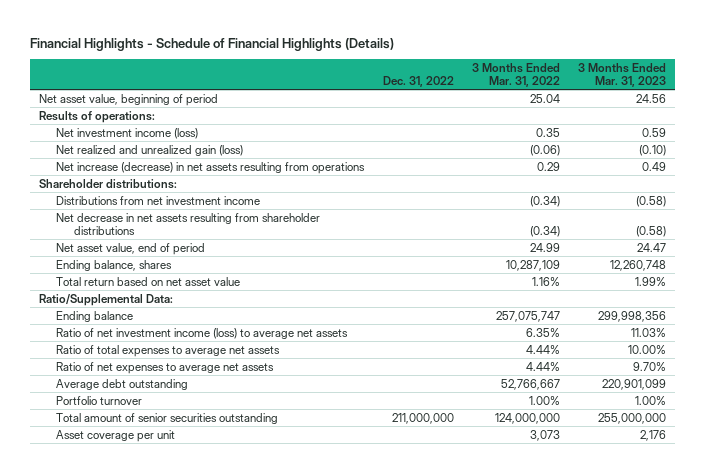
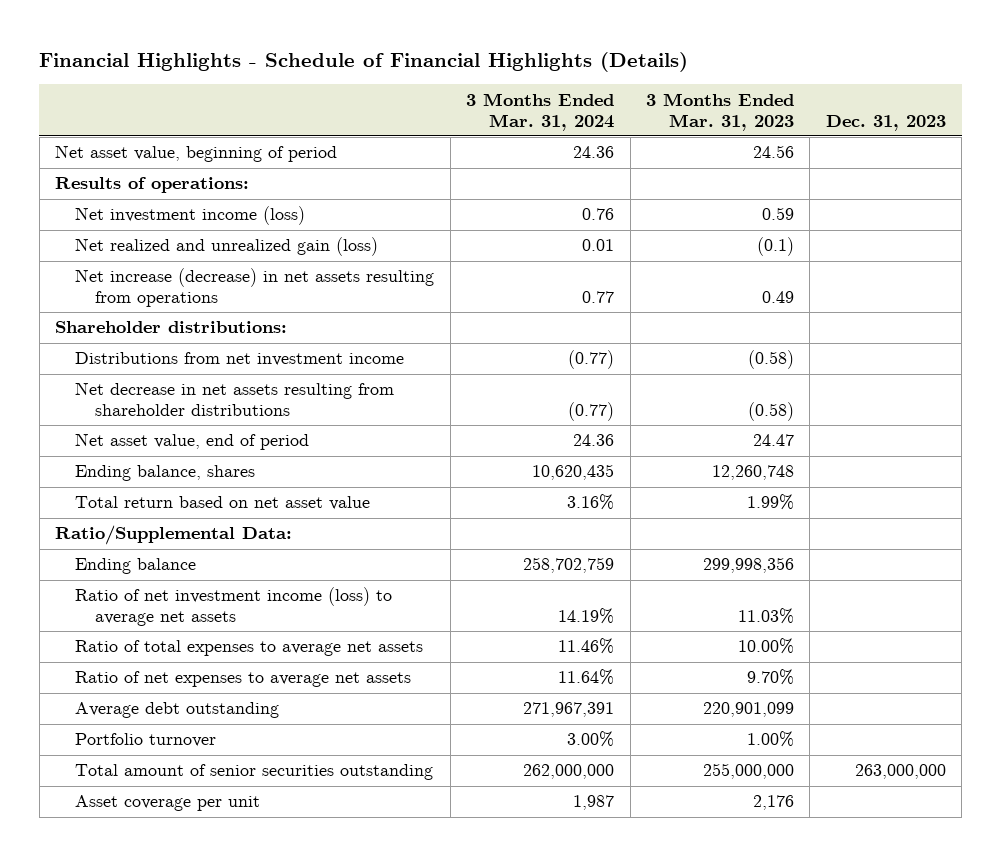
[382,76,454,88] Dec. 31, 2022 -> none
[471,62,560,88] 3 Months Ended Mar. 31, 2022 -> none
none -> [466,92,615,131] 3 Months Ended Mar. 31, 2024
none -> [825,114,946,131] Dec. 31, 2023
[638,144,666,156] (0.10) -> [756,237,794,257] (0.1)

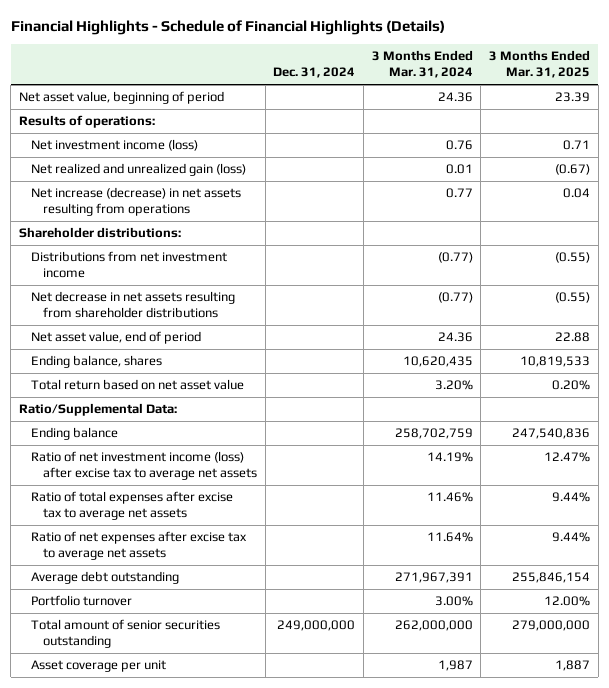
[645,92,794,131] 3 Months Ended Mar. 31, 2023 -> none
[825,114,946,131] Dec. 31, 2023 -> none
none -> [273,67,356,79] Dec. 31, 2024
none -> [489,50,591,79] 3 Months Ended Mar. 31, 2025
[567,494,615,511] 3.16% -> [434,380,473,391] 3.20%
[75,587,393,627] Ratio of net investment income (loss) to average net assets -> [30,451,258,481] Ratio of net investment income (loss) after excise tax to average net assets
[75,640,424,657] Ratio of total expenses to average net assets -> [30,491,233,521] Ratio of total expenses after excise tax to average net assets
[75,671,412,688] Ratio of net expenses to average net assets -> [30,531,247,561] Ratio of net expenses after excise tax to average net assets

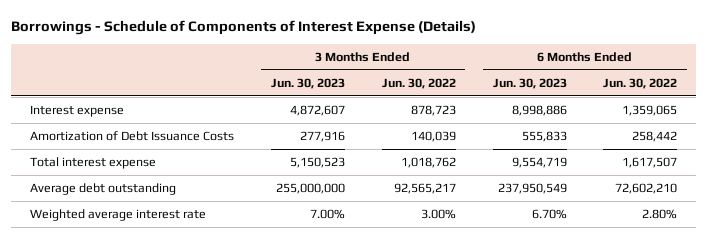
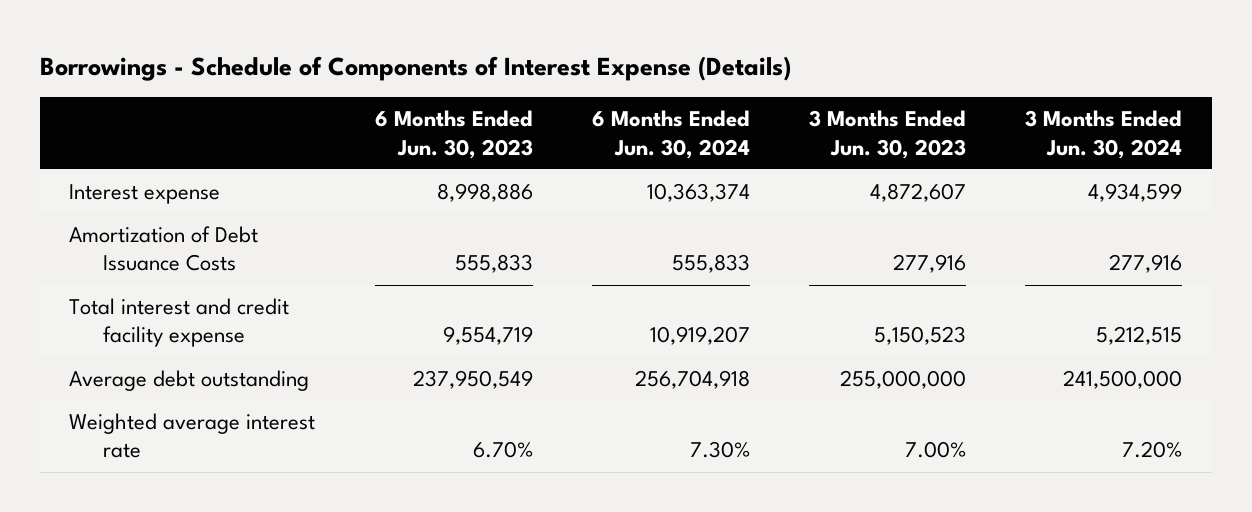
[381,77,456,89] Jun. 30, 2022 -> none
[603,77,678,89] Jun. 30, 2022 -> none
none -> [591,110,750,159] 6 Months Ended Jun. 30, 2024
none -> [1025,110,1183,159] 3 Months Ended Jun. 30, 2024
[29,157,156,170] Total interest expense -> [69,298,290,348] Total interest and credit facility expense

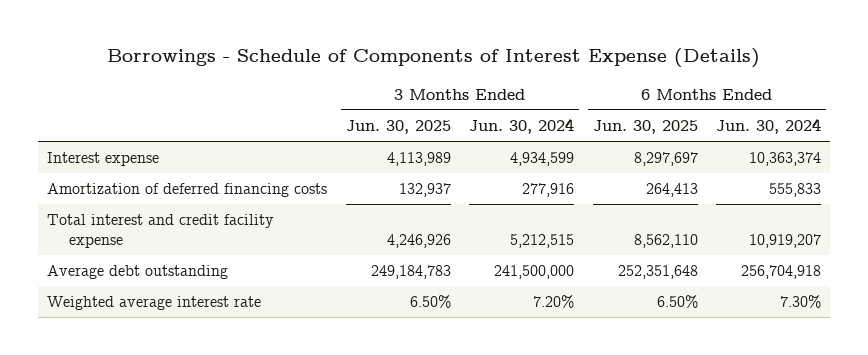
[374,110,533,159] 6 Months Ended Jun. 30, 2023 -> none
[809,110,967,159] 3 Months Ended Jun. 30, 2023 -> none
none -> [345,119,451,134] Jun. 30, 2025
none -> [592,119,698,134] Jun. 30, 2025
[69,226,259,272] Amortization of Debt Issuance Costs -> [47,183,328,198] Amortization of deferred financing costs

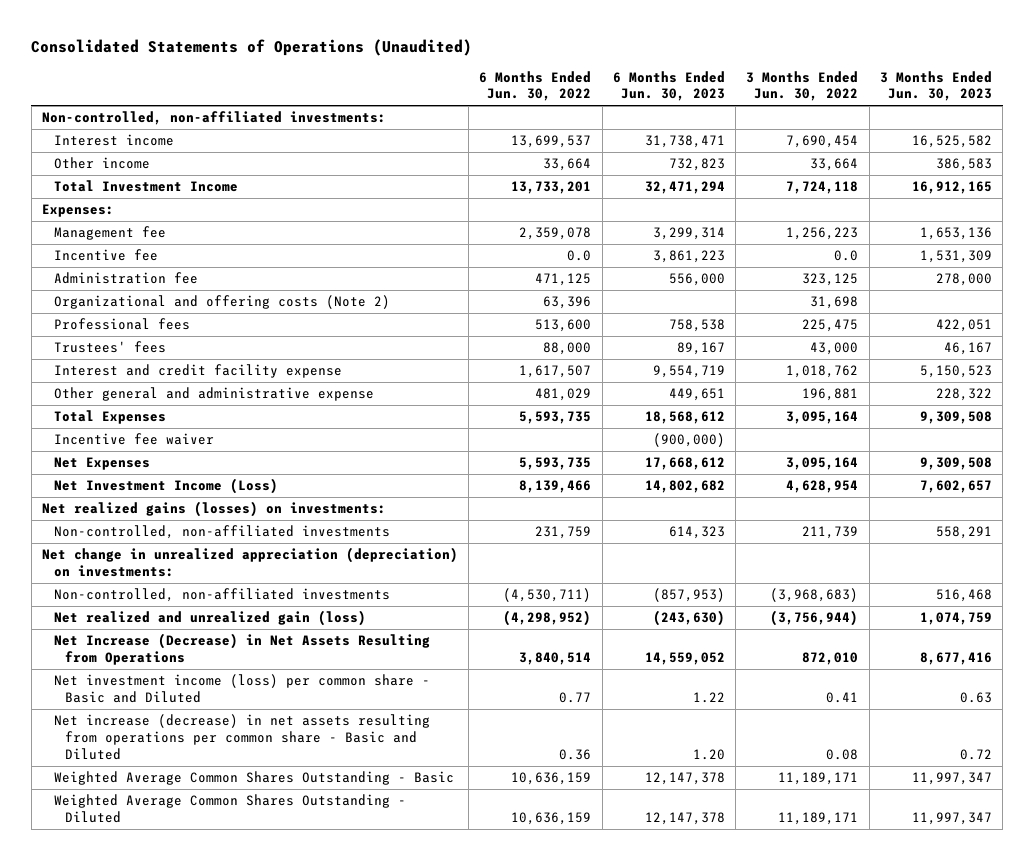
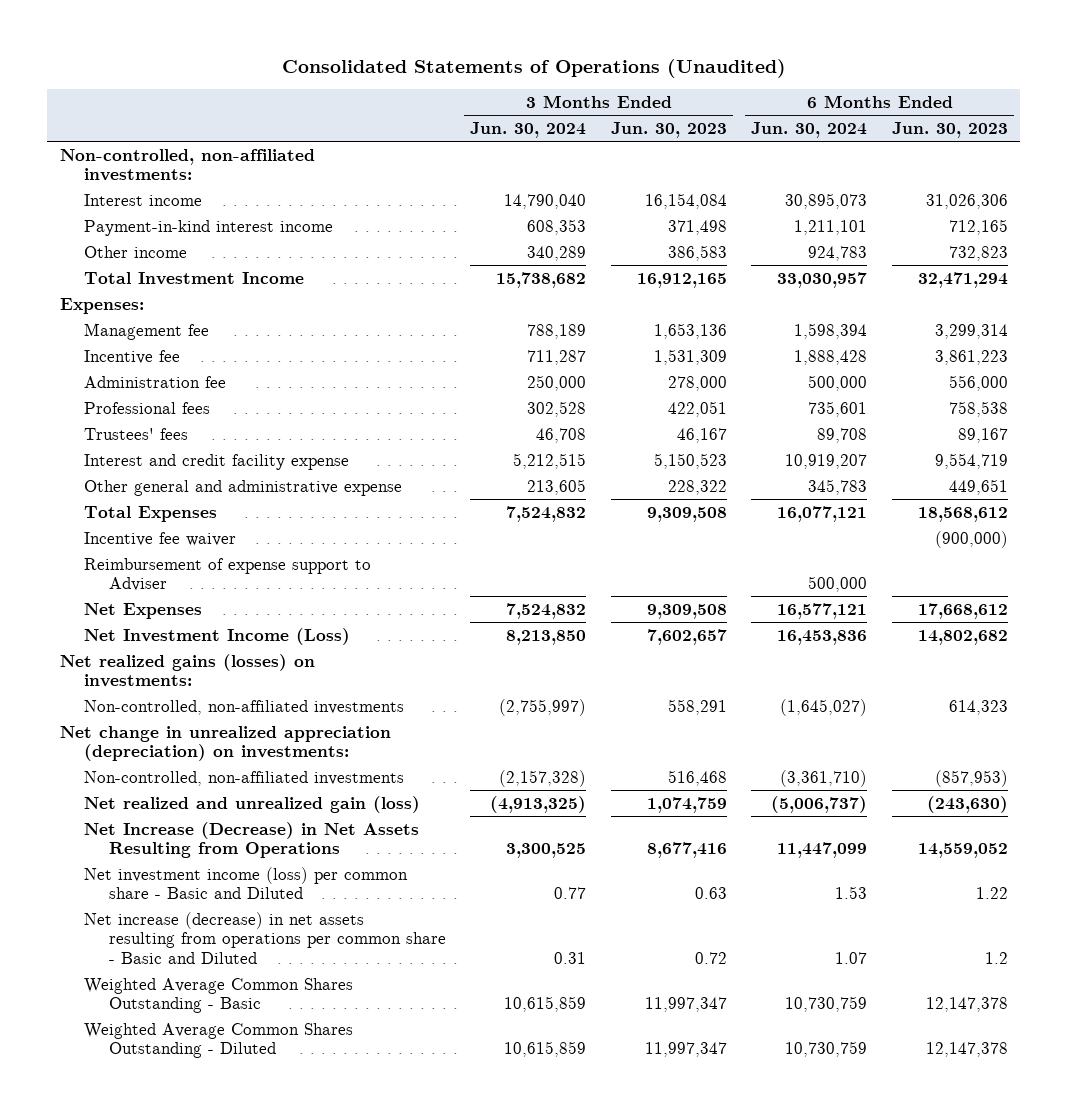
[479,70,592,102] 6 Months Ended Jun. 30, 2022 -> none
[746,70,859,102] 3 Months Ended Jun. 30, 2022 -> none
none -> [470,121,587,138] Jun. 30, 2024
none -> [751,121,868,138] Jun. 30, 2024
[644,135,725,149] 31,738,471 -> [925,193,1008,209] 31,026,306
[911,135,992,149] 16,525,582 -> [644,192,727,209] 16,154,084
none -> [84,219,334,236] Payment-in-kind interest income
[53,295,390,310] Organizational and offering costs (Note 2) -> none
none -> [84,557,372,592] Reimbursement of expense support to Adviser
[692,748,725,760] 1.20 -> [984,951,1008,964] 1.2

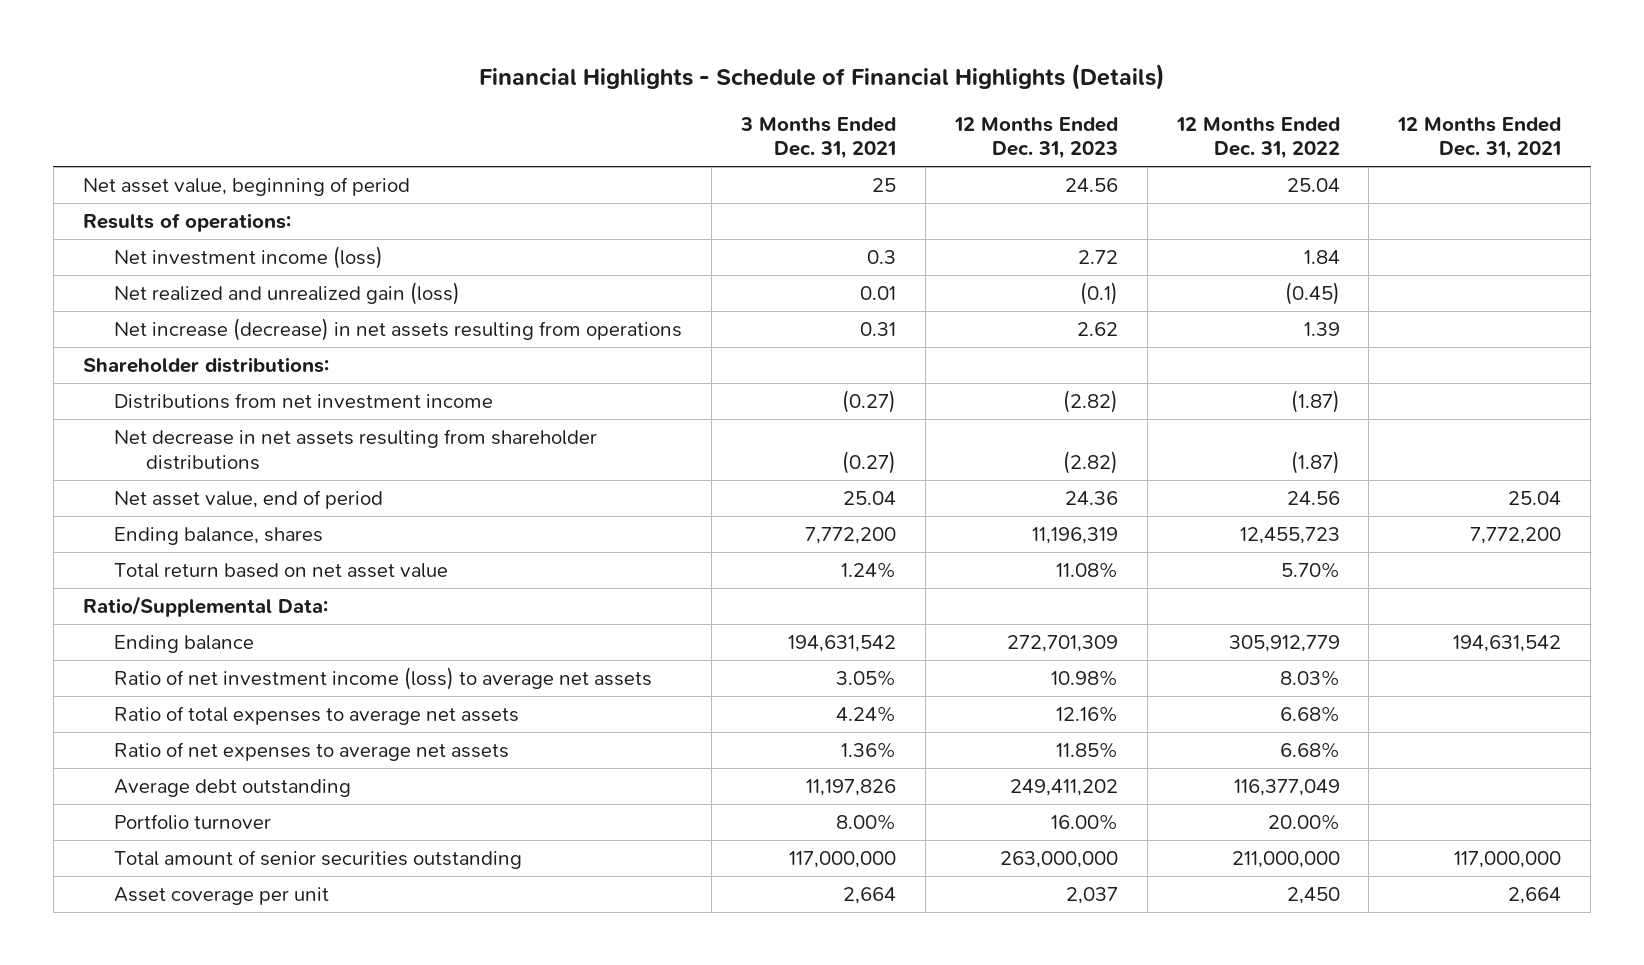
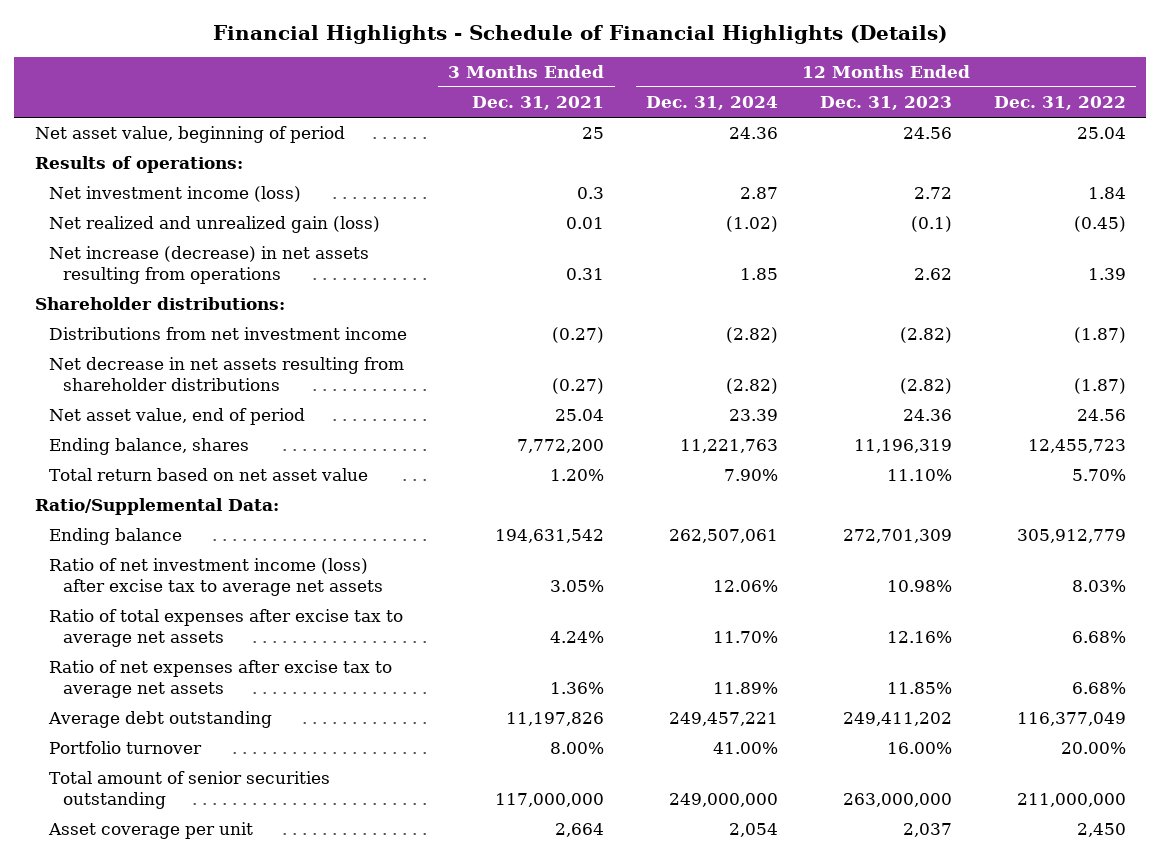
[1397,116,1562,160] 12 Months Ended Dec. 31, 2021 -> none
none -> [646,96,779,111] Dec. 31, 2024
[841,562,897,579] 1.24% -> [550,469,605,482] 1.20%
[1055,562,1118,579] 11.08% -> [886,469,952,482] 11.10%
[114,667,653,691] Ratio of net investment income (loss) to average net assets -> [48,558,383,596] Ratio of net investment income (loss) after excise tax to average net assets
[114,706,520,726] Ratio of total expenses to average net assets -> [48,609,403,647] Ratio of total expenses after excise tax to average net assets
[114,742,510,762] Ratio of net expenses to average net assets -> [48,660,392,698] Ratio of net expenses after excise tax to average net assets

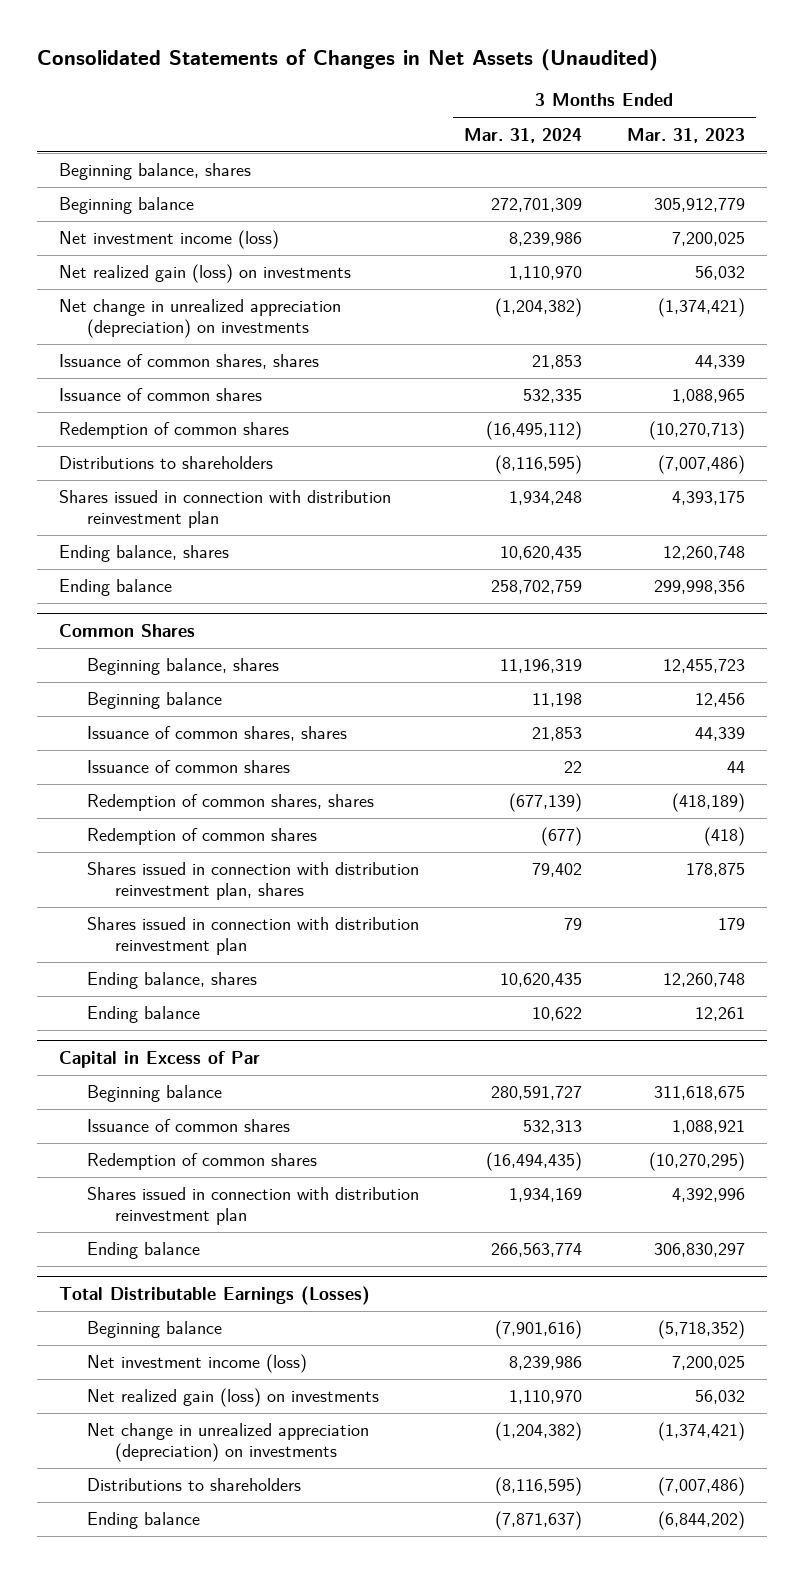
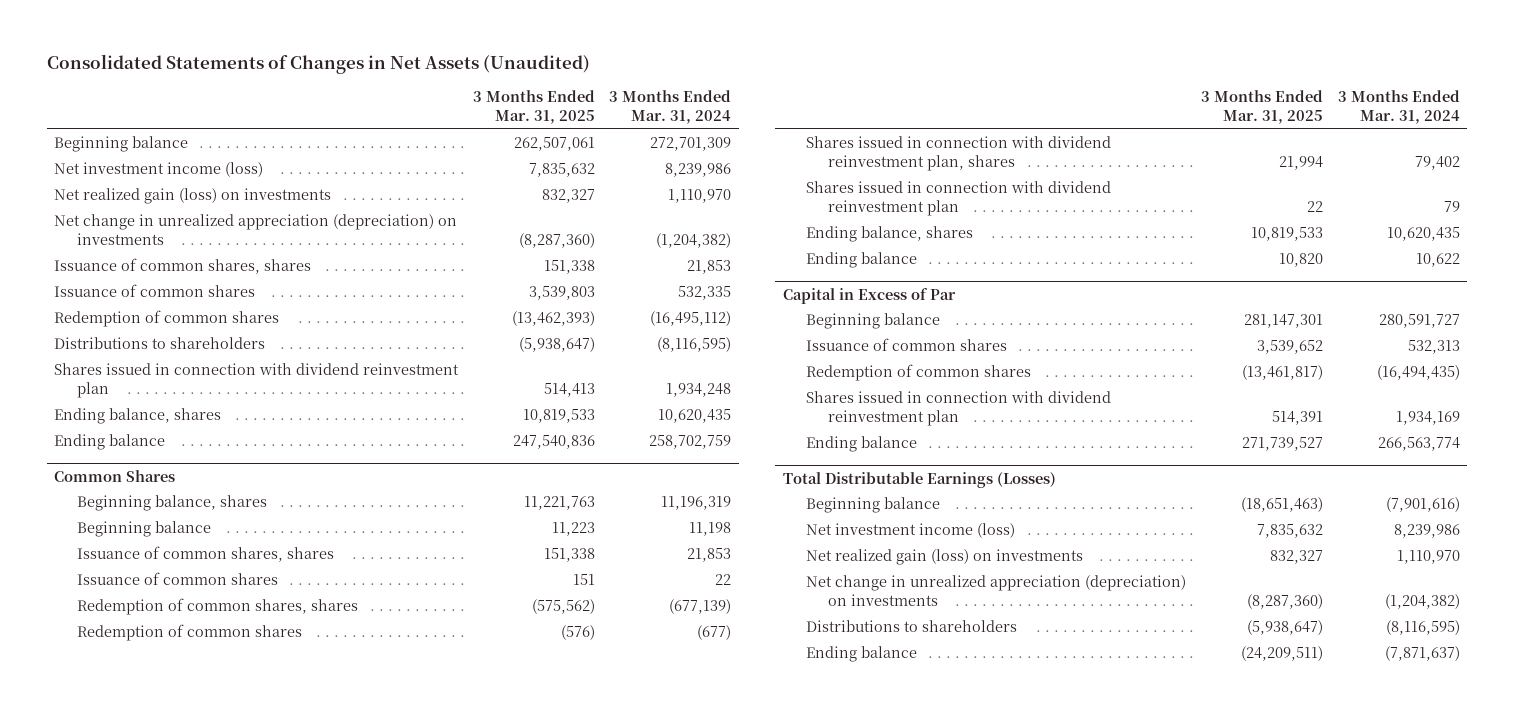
[626,127,745,143] Mar. 31, 2023 -> none
none -> [472,90,595,124] 3 Months Ended Mar. 31, 2025
[59,163,252,181] Beginning balance, shares -> none
[59,490,392,529] Shares issued in connection with distribution reinvestment plan -> [53,363,459,398] Shares issued in connection with dividend reinvestment plan
[87,862,420,901] Shares issued in connection with distribution reinvestment plan, shares -> [805,136,1111,171] Shares issued in connection with dividend reinvestment plan, shares
[87,917,420,956] Shares issued in connection with distribution reinvestment plan -> [805,181,1111,216] Shares issued in connection with dividend reinvestment plan
[87,1187,420,1226] Shares issued in connection with distribution reinvestment plan -> [805,391,1111,426] Shares issued in connection with dividend reinvestment plan

